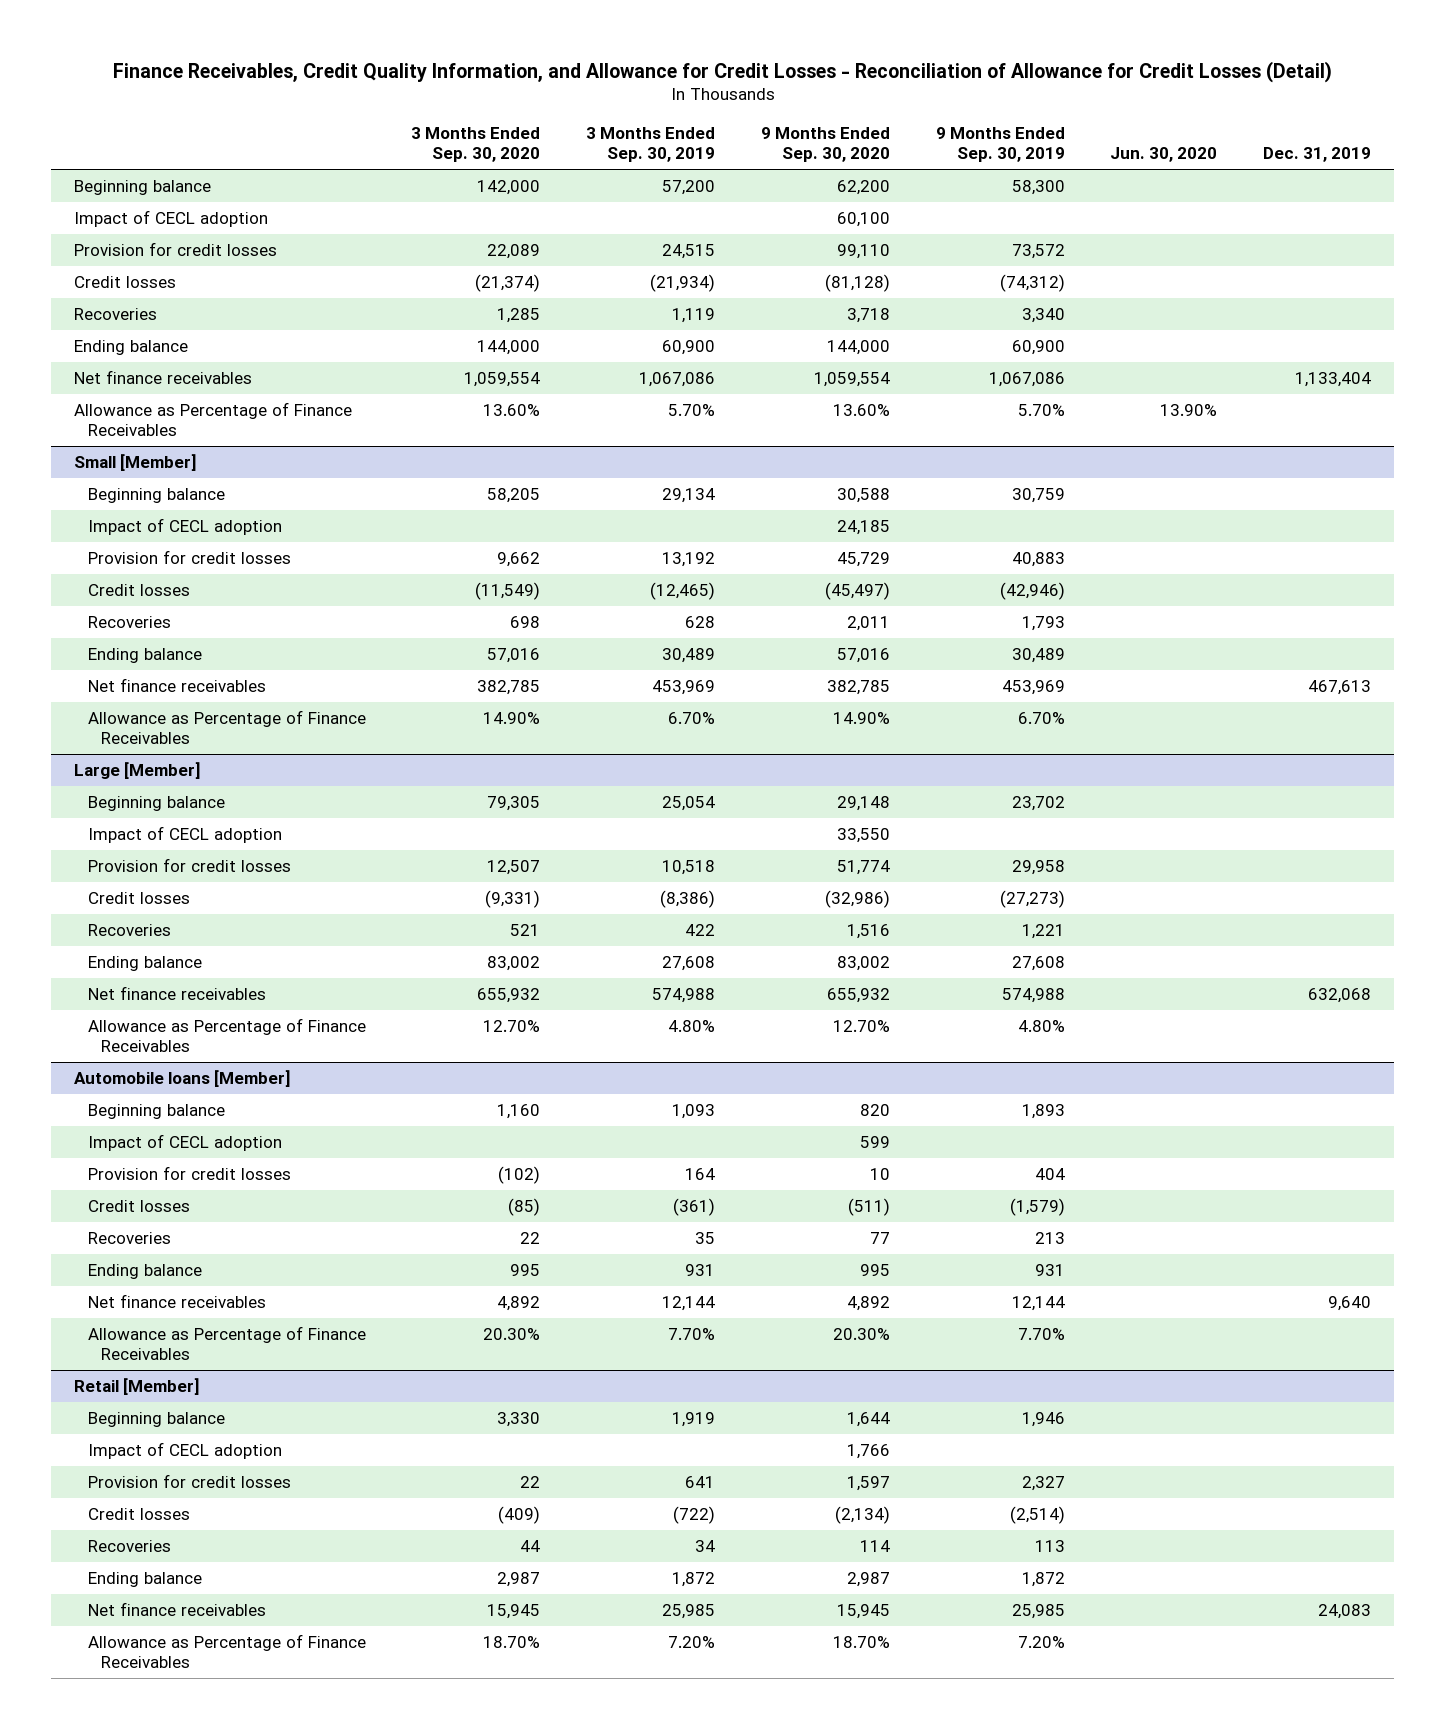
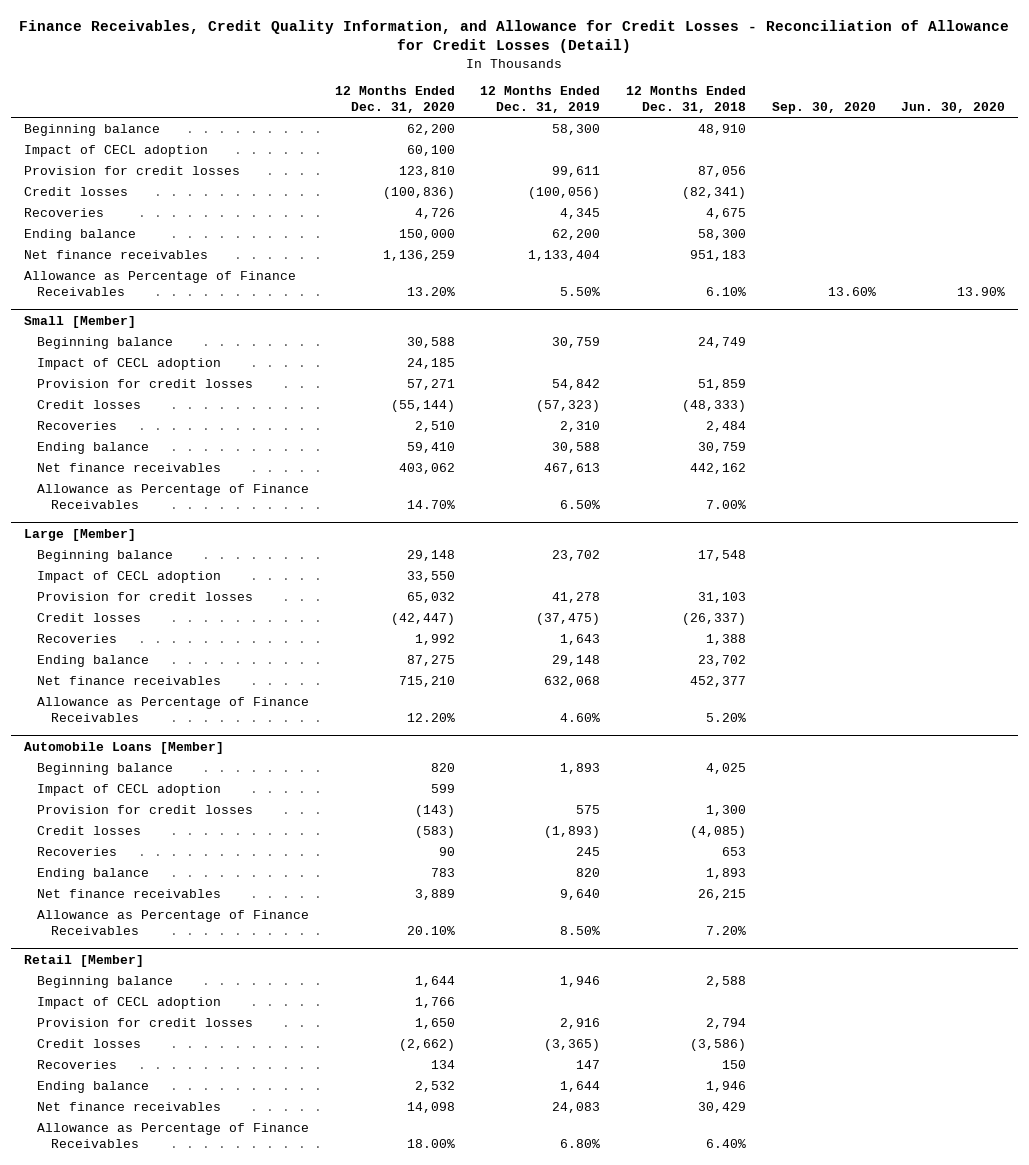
[411,127,541,162] 3 Months Ended Sep. 30, 2020 -> none
[586,127,716,162] 3 Months Ended Sep. 30, 2019 -> none
[760,127,890,162] 9 Months Ended Sep. 30, 2020 -> none
[935,127,1065,162] 9 Months Ended Sep. 30, 2019 -> none
[1263,146,1372,162] Dec. 31, 2019 -> none
none -> [334,86,455,114] 12 Months Ended Dec. 31, 2020
none -> [480,86,601,114] 12 Months Ended Dec. 31, 2019
none -> [626,86,747,114] 12 Months Ended Dec. 31, 2018
none -> [771,102,876,115] Sep. 30, 2020
[74,1070,292,1088] Automobile loans [Member] -> [23,741,224,754] Automobile Loans [Member]

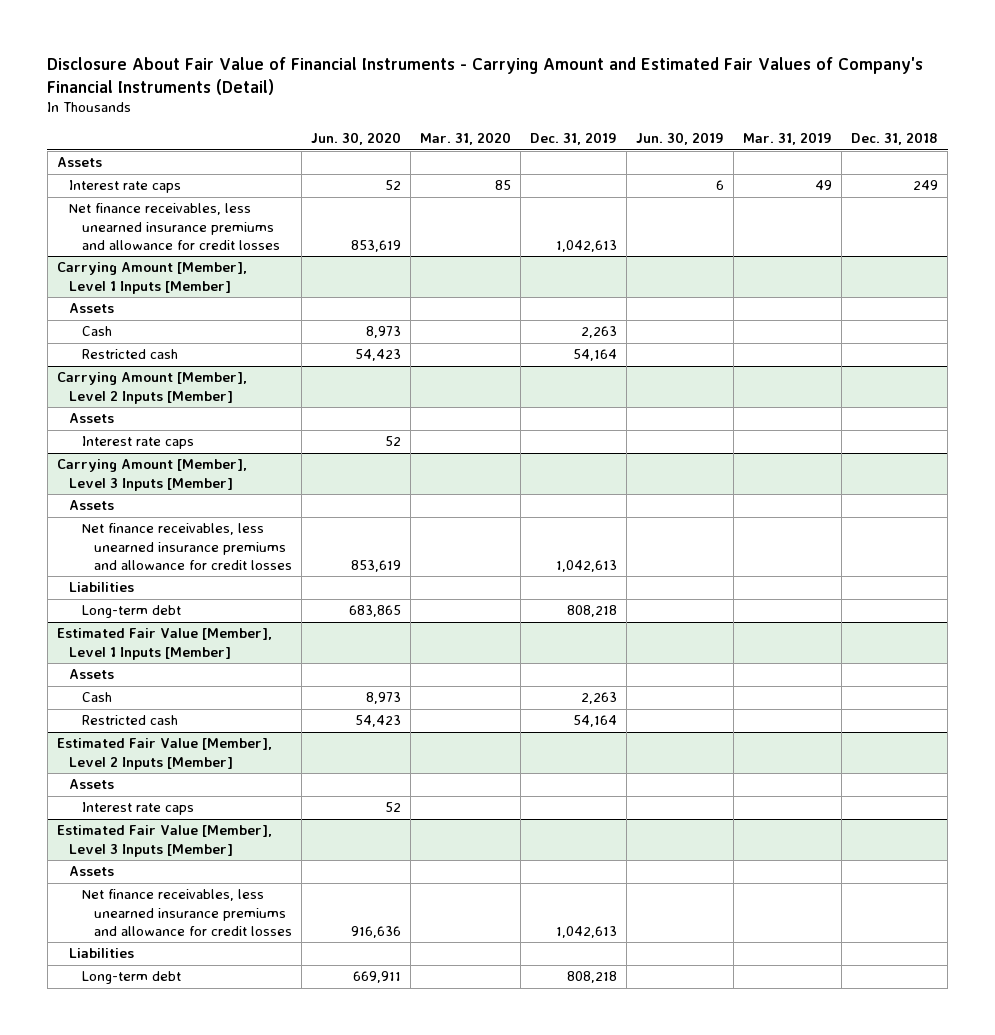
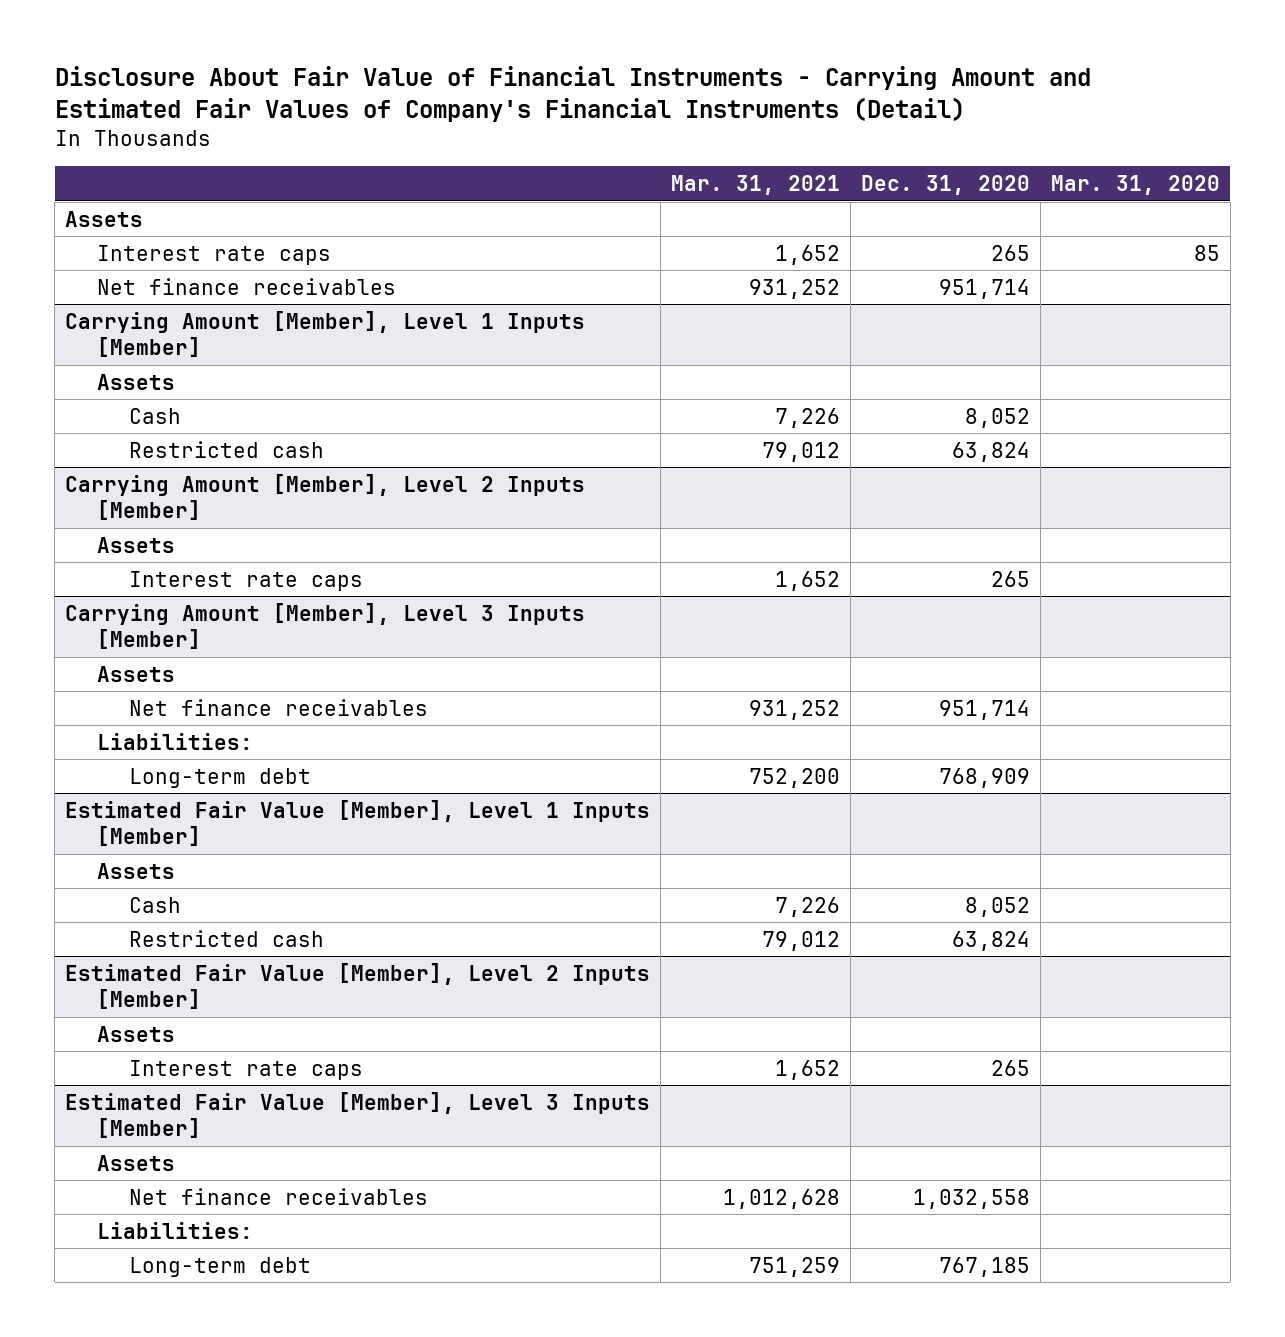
[311,132,402,146] Jun. 30, 2020 -> none
[530,132,618,146] Dec. 31, 2019 -> none
[636,132,725,146] Jun. 30, 2019 -> none
[743,132,833,146] Mar. 31, 2019 -> none
[851,132,939,146] Dec. 31, 2018 -> none
none -> [671,174,841,195] Mar. 31, 2021
none -> [860,174,1030,195] Dec. 31, 2020
[69,203,280,250] Net finance receivables, less unearned insurance premiums and allowance for credit losses -> [97,277,397,295] Net finance receivables
[81,523,293,570] Net finance receivables, less unearned insurance premiums and allowance for credit losses -> [128,698,428,716] Net finance receivables
[69,582,135,593] Liabilities -> [97,732,254,750] Liabilities:
[81,889,293,936] Net finance receivables, less unearned insurance premiums and allowance for credit losses -> [128,1187,428,1205] Net finance receivables
[69,948,135,959] Liabilities -> [97,1221,254,1239] Liabilities:

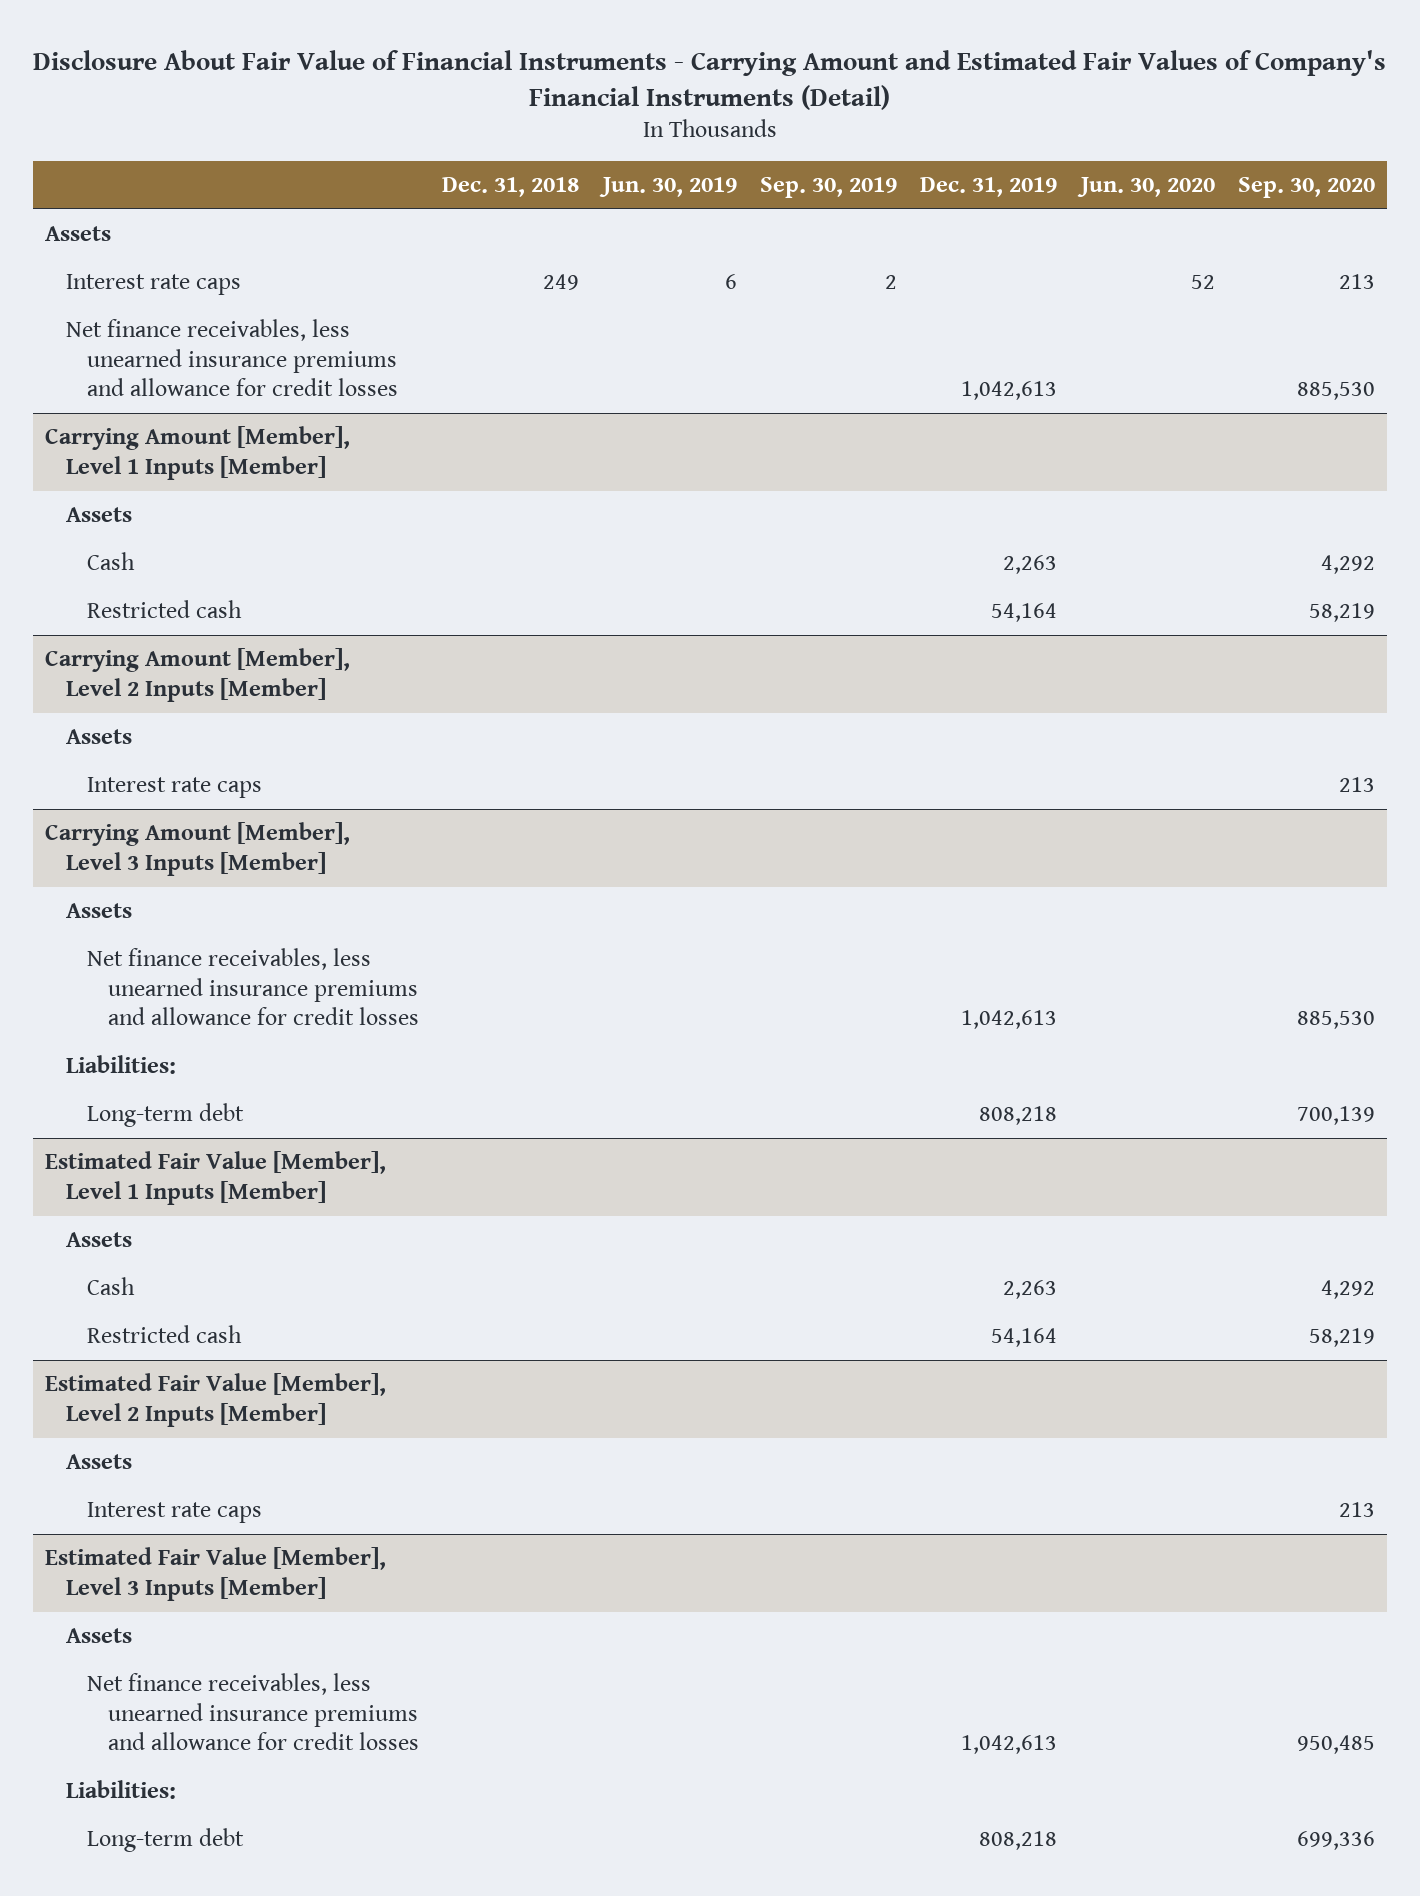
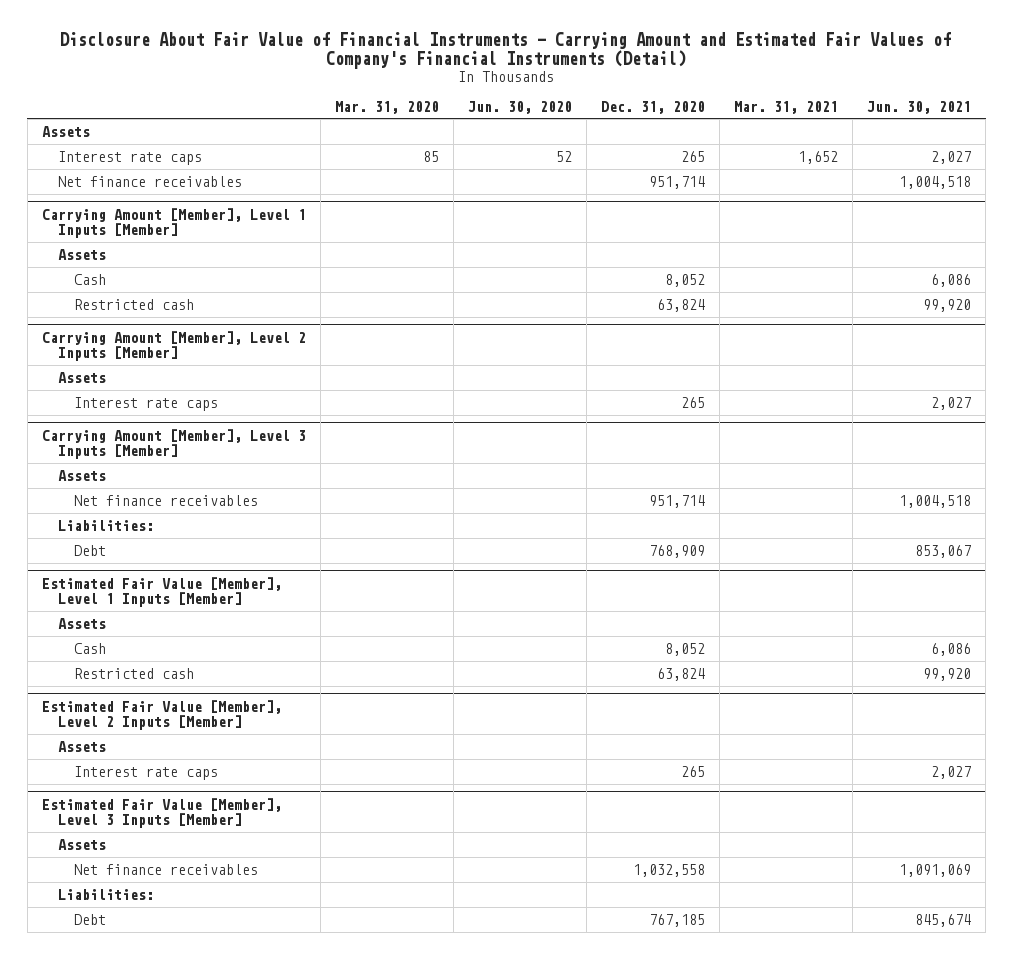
[442,177,580,198] Dec. 31, 2018 -> none
[598,177,737,198] Jun. 30, 2019 -> none
[759,177,897,199] Sep. 30, 2019 -> none
[920,177,1058,198] Dec. 31, 2019 -> none
[1238,177,1376,199] Sep. 30, 2020 -> none
none -> [334,100,439,114] Mar. 31, 2020
none -> [600,100,705,114] Dec. 31, 2020
none -> [733,100,838,114] Mar. 31, 2021
none -> [866,100,971,114] Jun. 30, 2021
[65,319,398,397] Net finance receivables, less unearned insurance premiums and allowance for credit losses -> [57,175,242,187] Net finance receivables
[86,948,419,1026] Net finance receivables, less unearned insurance premiums and allowance for credit losses -> [73,494,258,506] Net finance receivables
[86,1103,244,1128] Long-term debt -> [73,544,106,556] Debt
[86,1673,419,1751] Net finance receivables, less unearned insurance premiums and allowance for credit losses -> [73,863,258,875] Net finance receivables
[86,1828,244,1853] Long-term debt -> [73,913,106,925] Debt

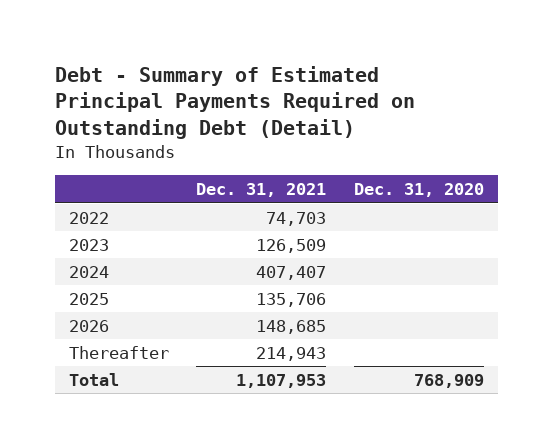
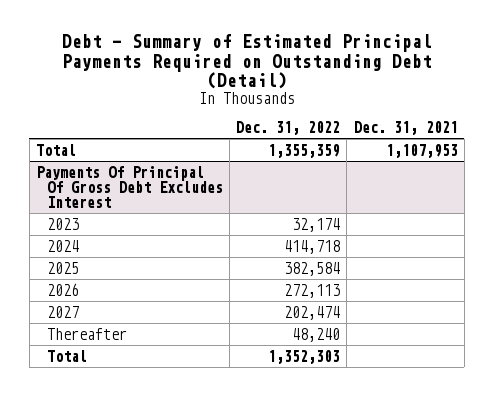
[353,183,484,198] Dec. 31, 2020 -> none
none -> [236,120,341,135] Dec. 31, 2022
[68,211,109,224] 2022 -> none
[68,238,109,251] 2023 -> none
[68,265,109,278] 2024 -> none
[68,292,109,305] 2025 -> none
[68,319,109,332] 2026 -> none
[68,345,169,359] Thereafter -> none
none -> [35,165,224,209] Payments Of Principal Of Gross Debt Excludes Interest
none -> [47,217,80,230] 2023
none -> [47,239,80,252] 2024
none -> [47,261,80,274] 2025
none -> [47,282,80,296] 2026
none -> [47,305,80,318] 2027
none -> [47,327,128,340] Thereafter
none -> [47,349,88,362] Total

